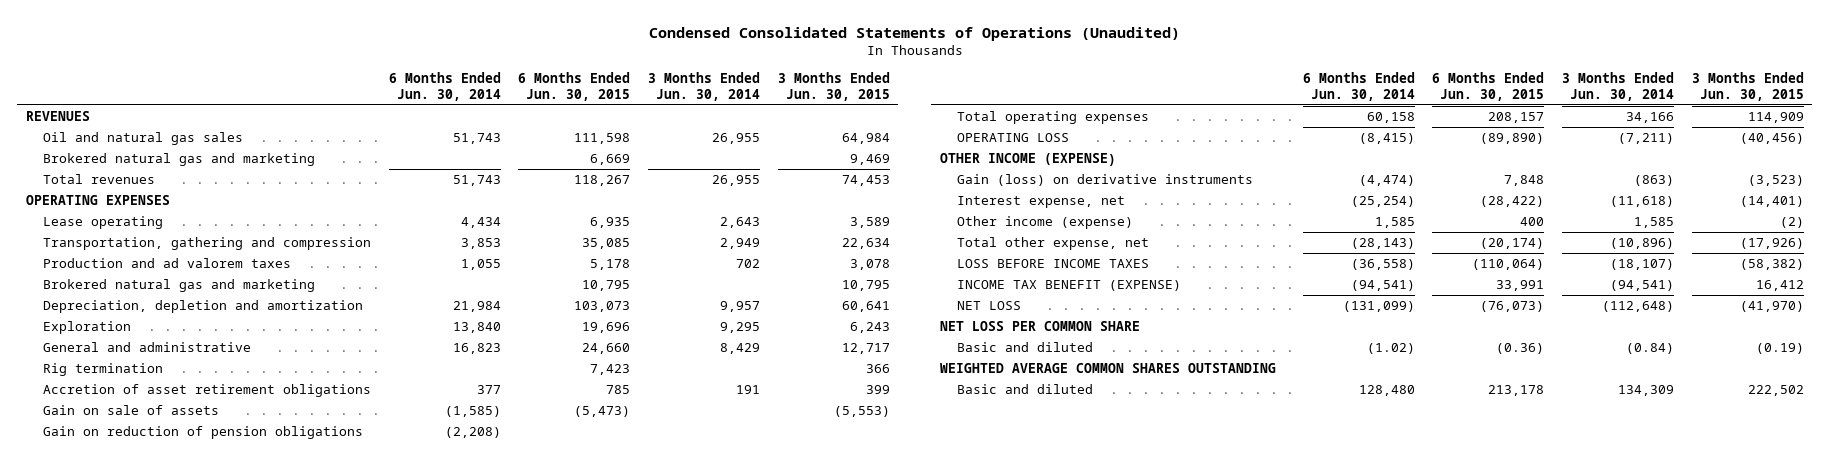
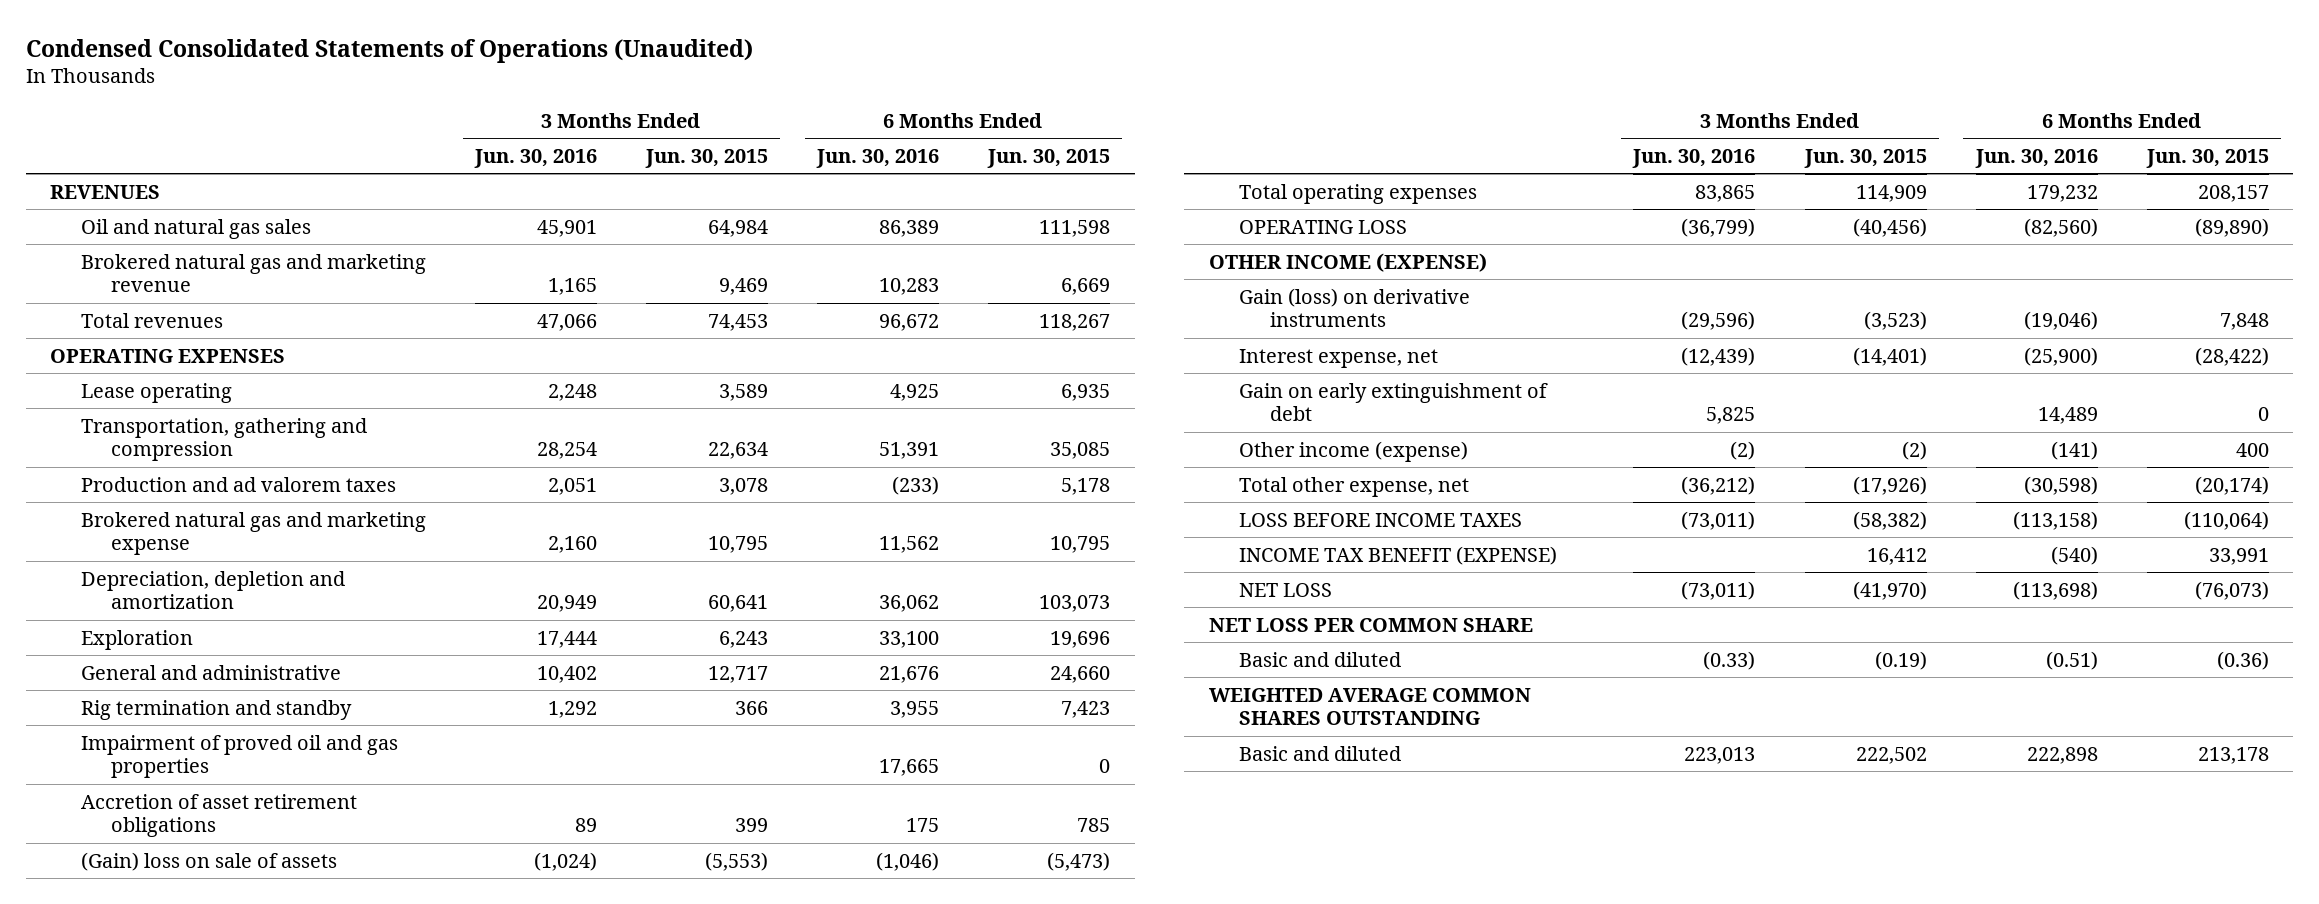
[388,72,501,102] 6 Months Ended Jun. 30, 2014 -> none
[648,72,761,102] 3 Months Ended Jun. 30, 2014 -> none
none -> [473,148,597,168] Jun. 30, 2016
none -> [815,148,939,168] Jun. 30, 2016
[43,152,316,166] Brokered natural gas and marketing -> [80,253,426,293] Brokered natural gas and marketing revenue
[43,278,316,292] Brokered natural gas and marketing -> [80,511,426,556] Brokered natural gas and marketing expense
[43,362,164,376] Rig termination -> [80,699,352,720] Rig termination and standby
none -> [80,734,398,779] Impairment of proved oil and gas properties
[43,425,364,439] Gain on reduction of pension obligations -> none
[43,404,220,415] Gain on sale of assets -> [80,851,337,871] (Gain) loss on sale of assets
none -> [1239,382,1549,422] Gain on early extinguishment of debt

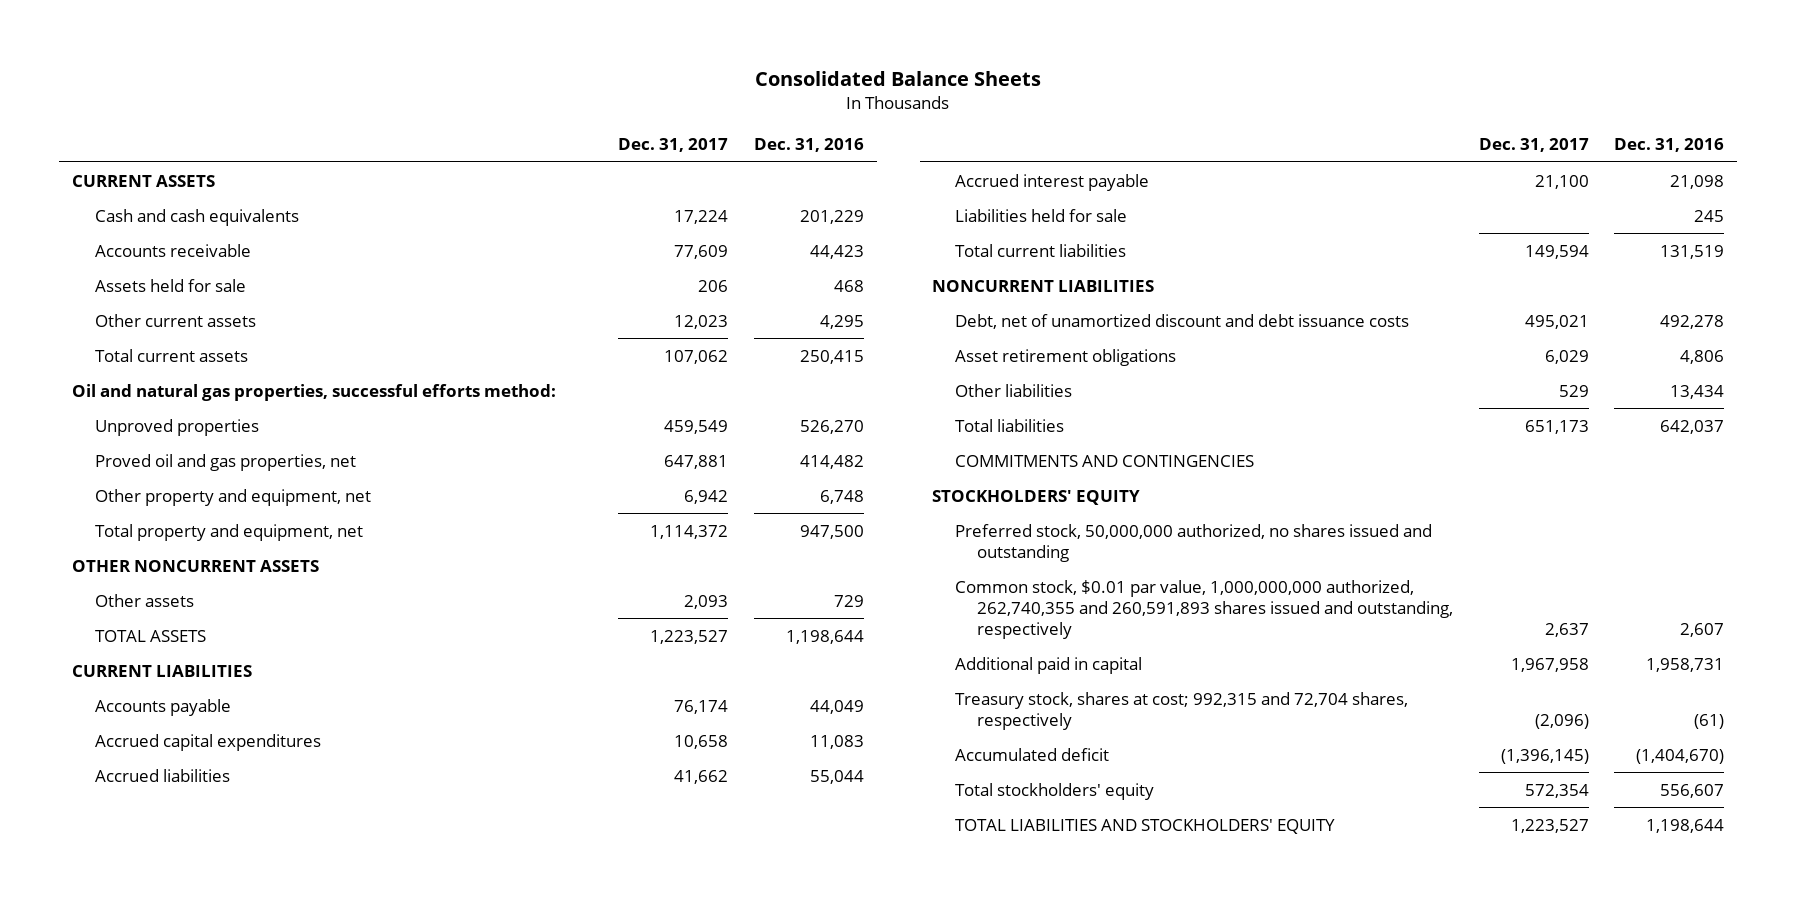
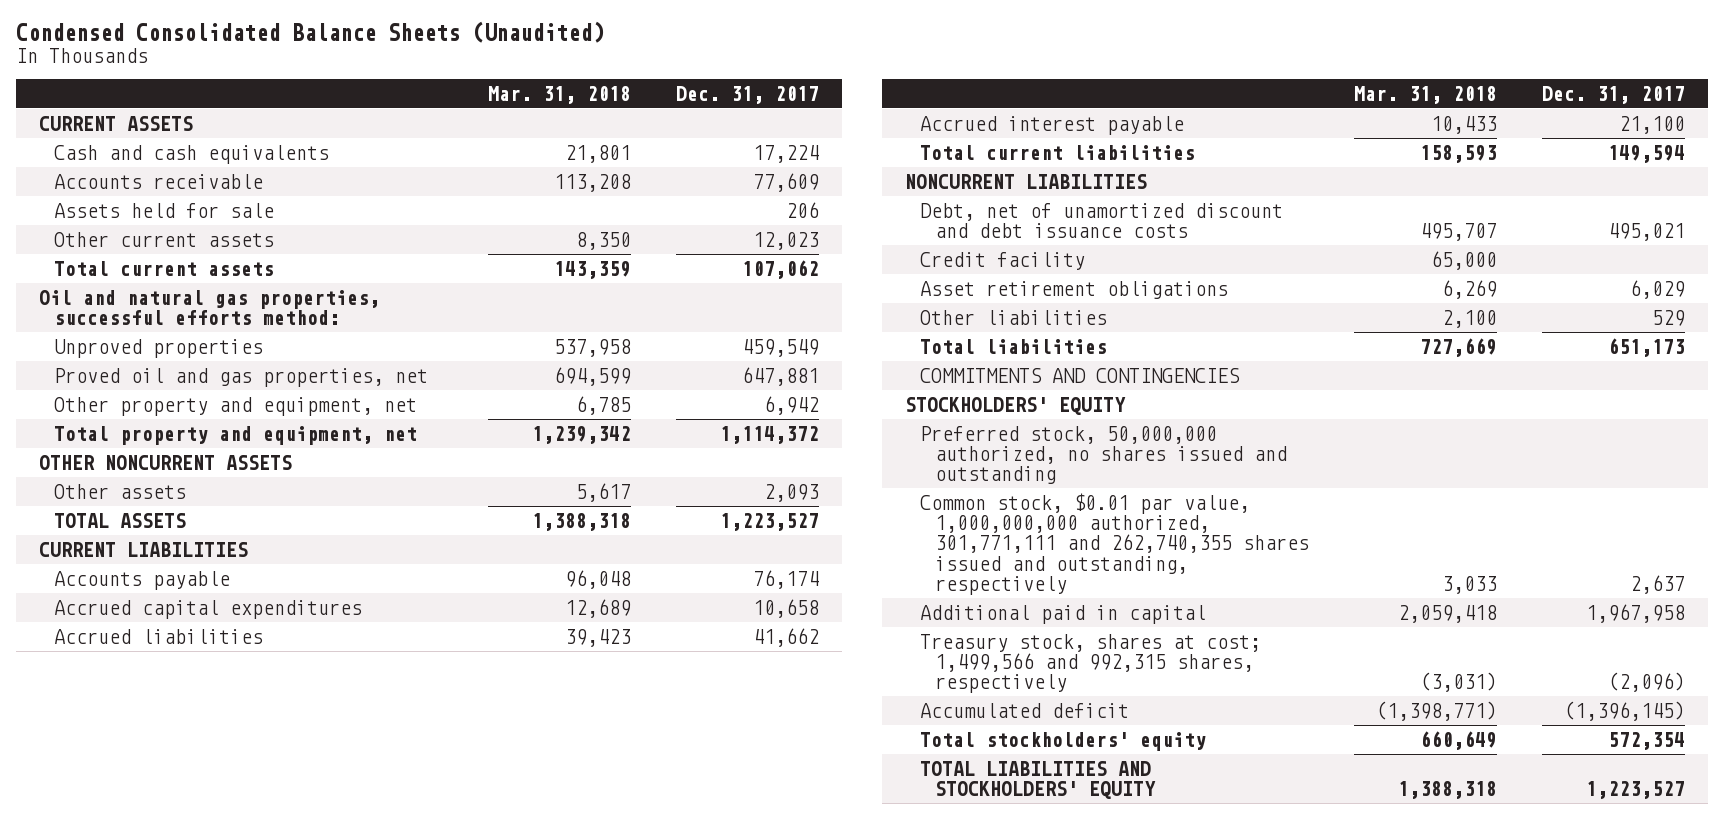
[755,71,1042,87] Consolidated Balance Sheets -> [16,21,605,44] Condensed Consolidated Balance Sheets (Unaudited)
[753,138,864,153] Dec. 31, 2016 -> none
none -> [488,85,632,104] Mar. 31, 2018
[954,208,1127,222] Liabilities held for sale -> none
none -> [919,251,1085,270] Credit facility
[954,579,1454,640] Common stock, $0.01 par value, 1,000,000,000 authorized, 262,740,355 and 260,591,893 shares issued and outstanding, respectively -> [919,492,1310,595] Common stock, $0.01 par value, 1,000,000,000 authorized, 301,771,111 and 262,740,355 shares issued and outstanding, respectively
[954,691,1408,730] Treasury stock, shares at cost; 992,315 and 72,704 shares, respectively -> [919,633,1261,694] Treasury stock, shares at cost; 1,499,566 and 992,315 shares, respectively

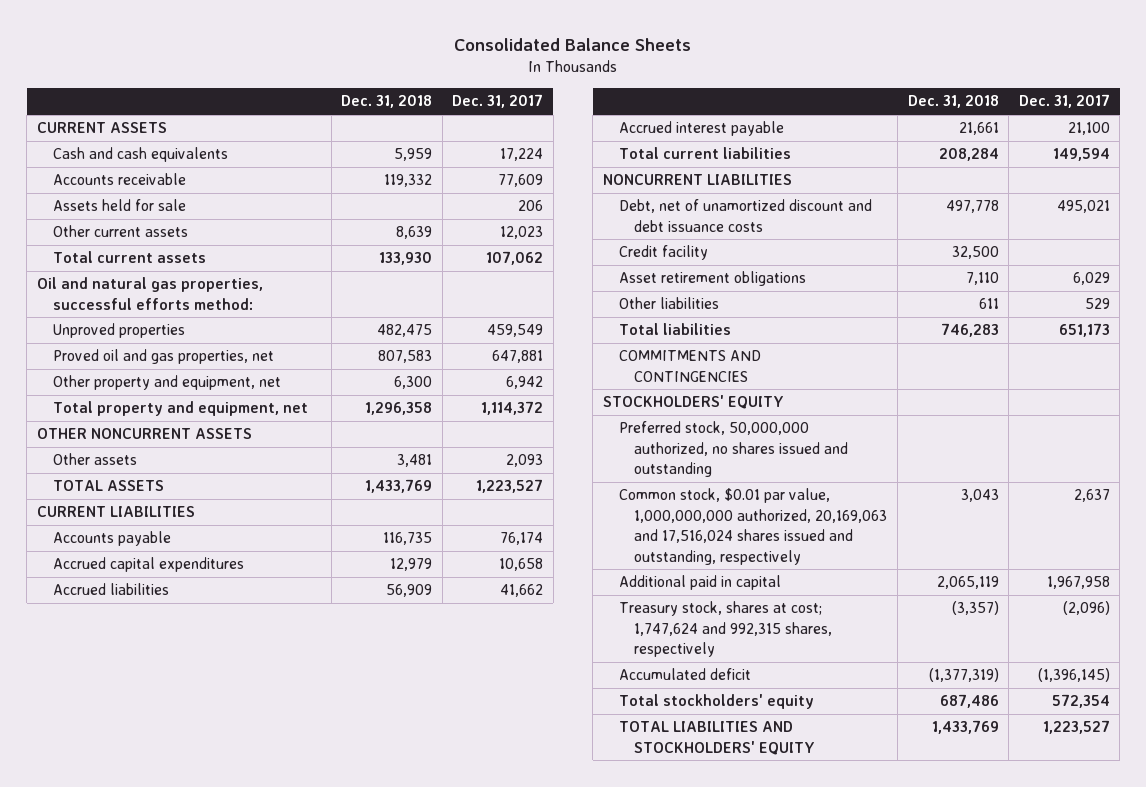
[16,21,605,44] Condensed Consolidated Balance Sheets (Unaudited) -> [454,38,692,52] Consolidated Balance Sheets
[488,85,632,104] Mar. 31, 2018 -> none
none -> [341,95,433,109] Dec. 31, 2018
[919,492,1310,595] Common stock, $0.01 par value, 1,000,000,000 authorized, 301,771,111 and 262,740,355 shares issued and outstanding, respectively -> [618,488,888,565] Common stock, $0.01 par value, 1,000,000,000 authorized, 20,169,063 and 17,516,024 shares issued and outstanding, respectively
[919,633,1261,694] Treasury stock, shares at cost; 1,499,566 and 992,315 shares, respectively -> [618,601,833,658] Treasury stock, shares at cost; 1,747,624 and 992,315 shares, respectively

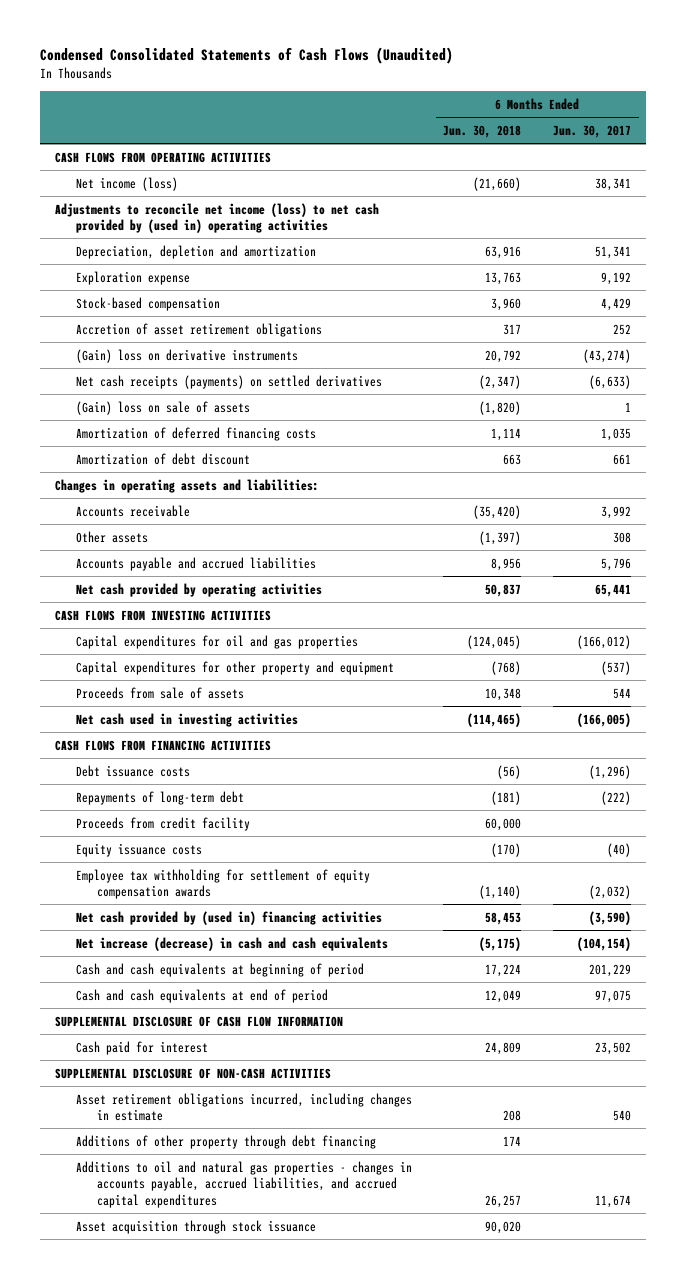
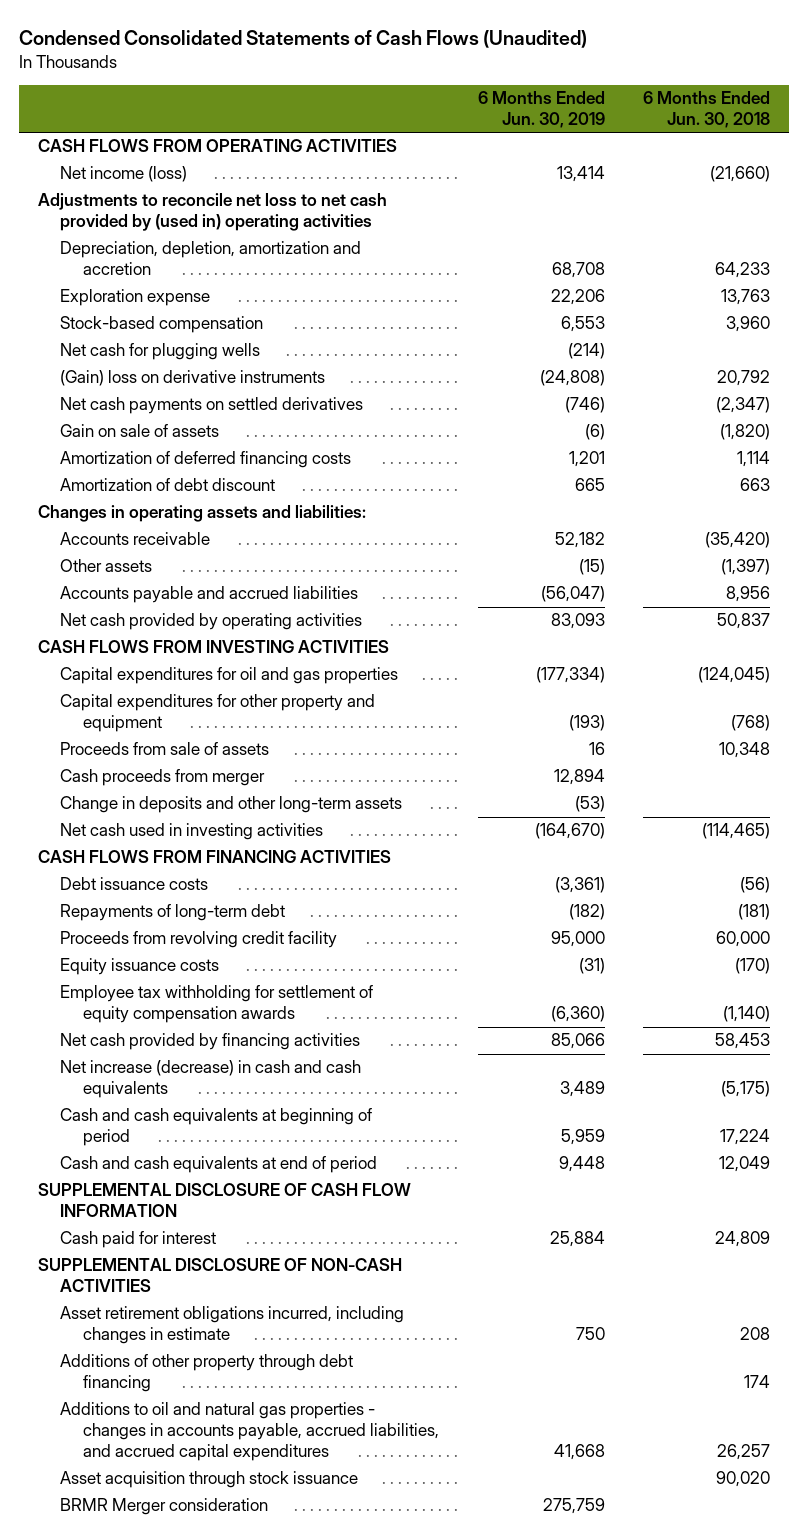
[552,124,631,138] Jun. 30, 2017 -> none
none -> [477,90,605,129] 6 Months Ended Jun. 30, 2019
[55,202,380,234] Adjustments to reconcile net income (loss) to net cash provided by (used in) operating activities -> [37,193,387,232] Adjustments to reconcile net loss to net cash provided by (used in) operating activities
[76,244,317,259] Depreciation, depletion and amortization -> [60,241,362,276] Depreciation, depletion, amortization and accretion
[485,245,522,259] 63,916 -> [715,262,771,279] 64,233
[76,322,323,337] Accretion of asset retirement obligations -> none
none -> [60,343,261,361] Net cash for plugging wells
[76,374,383,389] Net cash receipts (payments) on settled derivatives -> [60,397,364,415] Net cash payments on settled derivatives
[76,400,251,415] (Gain) loss on sale of assets -> [60,424,220,438] Gain on sale of assets
none -> [60,769,266,787] Cash proceeds from merger
none -> [60,796,403,814] Change in deposits and other long-term assets
[76,816,251,831] Proceeds from credit facility -> [60,931,338,949] Proceeds from revolving credit facility
[76,910,383,925] Net cash provided by (used in) financing activities -> [60,1033,361,1051] Net cash provided by financing activities
none -> [60,1498,269,1516] BRMR Merger consideration

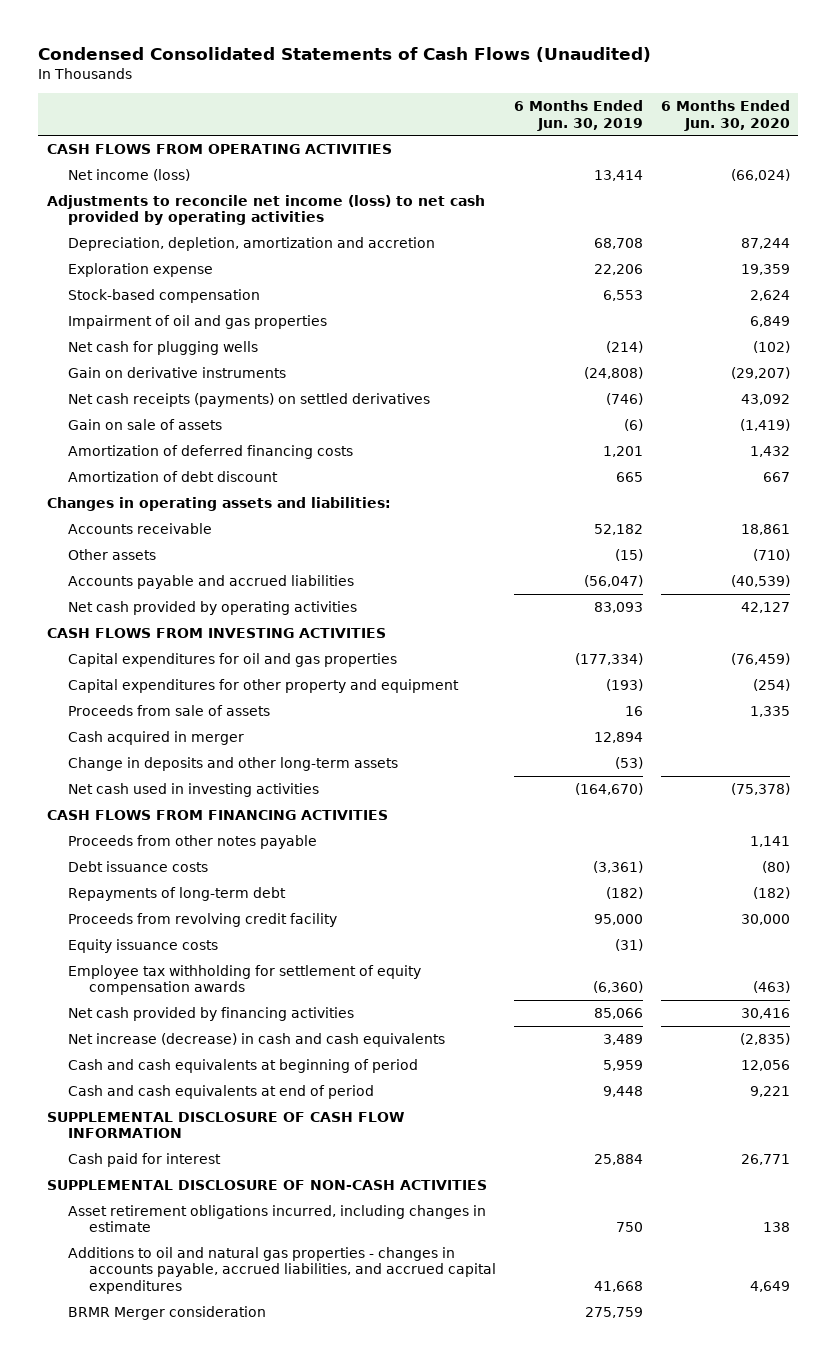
[643,90,771,129] 6 Months Ended Jun. 30, 2018 -> none
none -> [660,100,790,131] 6 Months Ended Jun. 30, 2020
[37,193,387,232] Adjustments to reconcile net loss to net cash provided by (used in) operating activities -> [46,194,485,226] Adjustments to reconcile net income (loss) to net cash provided by operating activities
none -> [68,314,328,329] Impairment of oil and gas properties
[60,370,326,387] (Gain) loss on derivative instruments -> [68,366,287,378] Gain on derivative instruments
[60,397,364,415] Net cash payments on settled derivatives -> [68,392,431,407] Net cash receipts (payments) on settled derivatives
[60,769,266,787] Cash proceeds from merger -> [68,730,245,745] Cash acquired in merger
none -> [68,834,318,849] Proceeds from other notes payable
[60,1354,354,1393] Additions of other property through debt financing -> none
[60,1471,359,1489] Asset acquisition through stock issuance -> none

